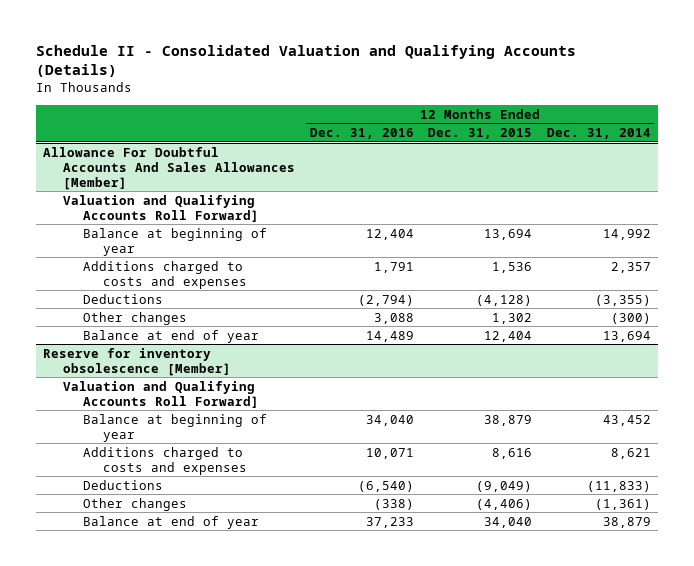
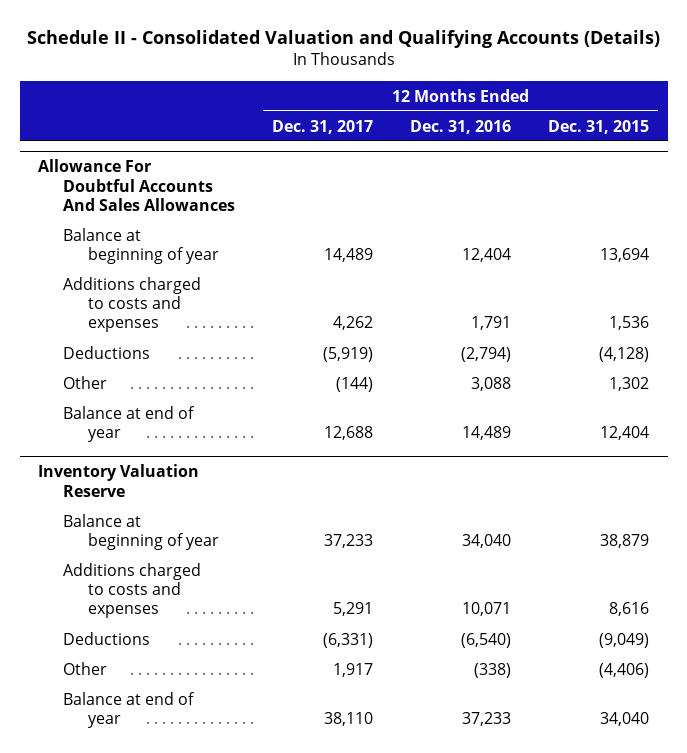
[546,128,651,140] Dec. 31, 2014 -> none
none -> [272,119,374,134] Dec. 31, 2017
[63,194,260,222] Valuation and Qualifying Accounts Roll Forward] -> none
[43,146,296,190] Allowance For Doubtful Accounts And Sales Allowances [Member] -> [38,159,236,211] Allowance For Doubtful Accounts And Sales Allowances
[83,311,188,325] Other changes -> [63,375,108,389] Other
[63,380,260,408] Valuation and Qualifying Accounts Roll Forward] -> none
[43,347,232,376] Reserve for inventory obsolescence [Member] -> [38,464,200,497] Inventory Valuation Reserve
[83,497,188,511] Other changes -> [63,661,108,675] Other

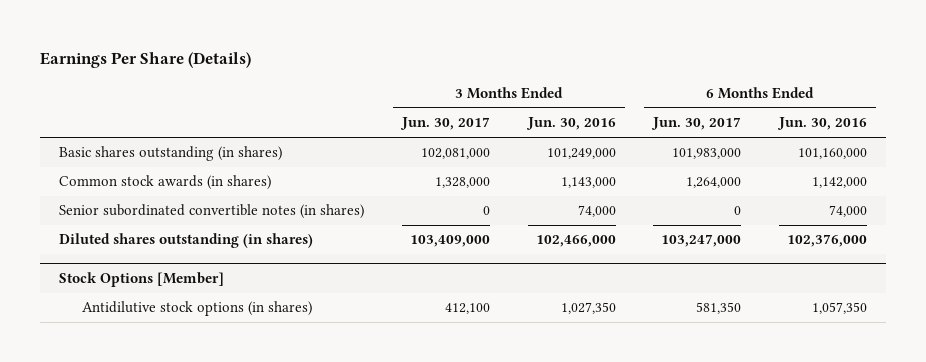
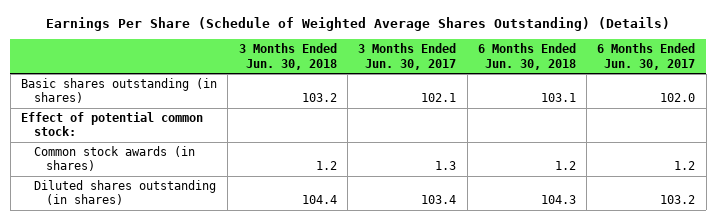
[40,51,252,68] Earnings Per Share (Details) -> [46,17,671,32] Earnings Per Share (Schedule of Weighted Average Shares Outstanding) (Details)
[525,117,616,131] Jun. 30, 2016 -> none
[776,117,867,131] Jun. 30, 2016 -> none
none -> [238,43,337,70] 3 Months Ended Jun. 30, 2018
none -> [477,43,576,70] 6 Months Ended Jun. 30, 2018
[59,204,365,220] Senior subordinated convertible notes (in shares) -> none
[59,271,225,287] Stock Options [Member] -> none
[82,301,313,317] Antidilutive stock options (in shares) -> none
[420,148,490,160] 102,081,000 -> [421,93,457,103] 102.1
[672,148,742,160] 101,983,000 -> [660,93,696,103] 102.0
none -> [21,111,204,137] Effect of potential common stock:
[434,177,490,189] 1,328,000 -> [435,161,457,171] 1.3
[686,177,742,189] 1,264,000 -> [674,161,696,171] 1.2
[409,235,490,248] 103,409,000 -> [421,195,457,205] 103.4
[661,234,742,248] 103,247,000 -> [660,195,696,205] 103.2

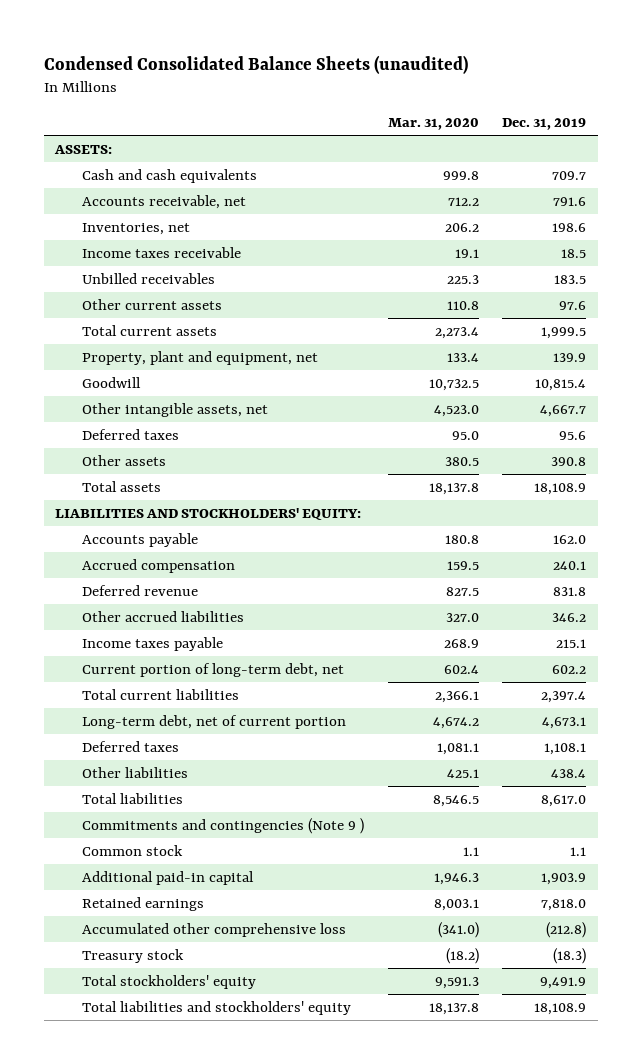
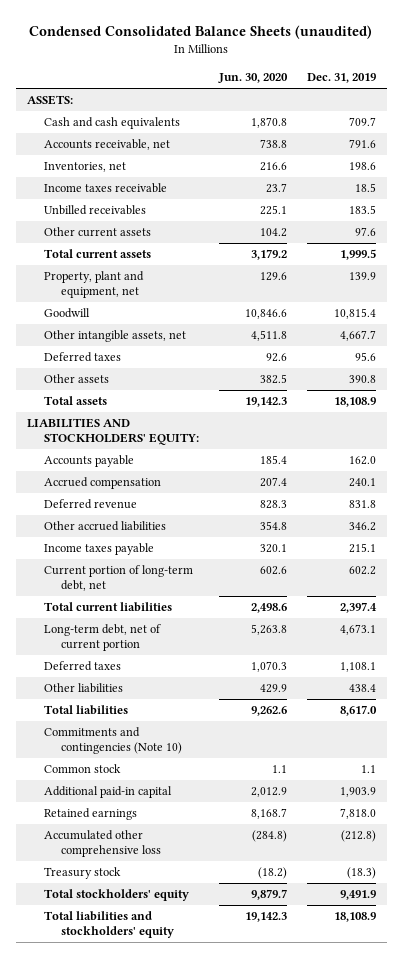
[387,117,479,130] Mar. 31, 2020 -> none
none -> [218,73,289,84] Jun. 30, 2020
[82,817,365,834] Commitments and contingencies (Note 9 ) -> [43,727,183,755] Commitments and contingencies (Note 10)

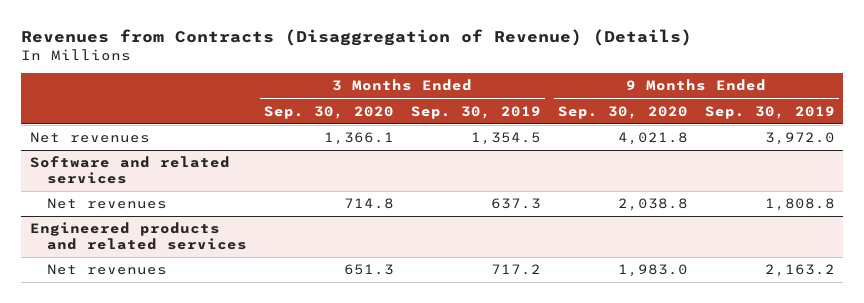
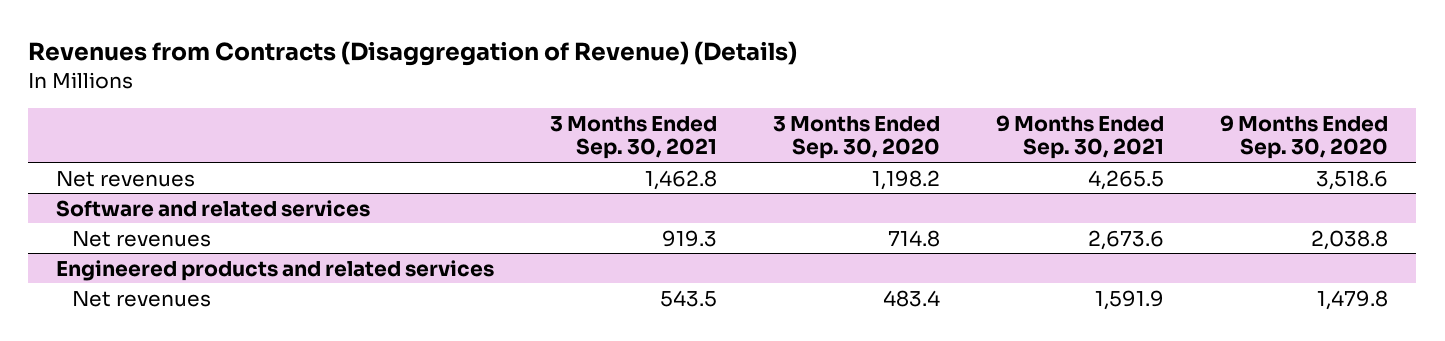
[410,105,541,119] Sep. 30, 2019 -> none
[704,105,835,119] Sep. 30, 2019 -> none
none -> [550,115,718,160] 3 Months Ended Sep. 30, 2021
none -> [996,114,1165,160] 9 Months Ended Sep. 30, 2021
[323,132,394,146] 1,366.1 -> [872,169,941,190] 1,198.2
[617,132,688,146] 4,021.8 -> [1316,169,1389,190] 3,518.6
[343,264,394,276] 651.3 -> [883,289,941,307] 483.4
[617,264,688,278] 1,983.0 -> [1317,289,1389,310] 1,479.8

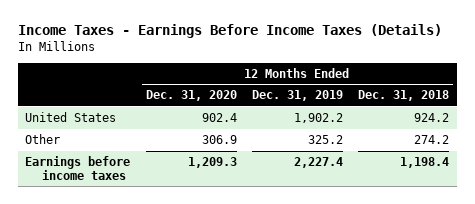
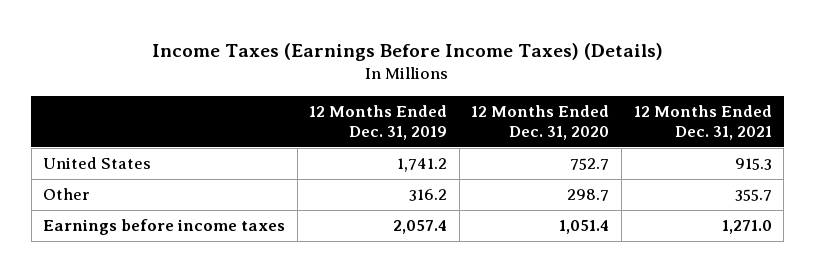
[17,24,442,39] Income Taxes - Earnings Before Income Taxes (Details) -> [152,42,664,61] Income Taxes (Earnings Before Income Taxes) (Details)
[358,90,450,102] Dec. 31, 2018 -> none
none -> [633,104,772,140] 12 Months Ended Dec. 31, 2021
[201,113,237,123] 902.4 -> [570,158,610,171] 752.7
[293,113,343,124] 1,902.2 -> [397,158,448,173] 1,741.2
[201,135,237,145] 306.9 -> [567,189,610,202] 298.7
[307,135,343,145] 325.2 -> [409,189,448,202] 316.2
[187,157,237,169] 1,209.3 -> [559,220,610,235] 1,051.4
[293,157,343,169] 2,227.4 -> [393,220,448,235] 2,057.4

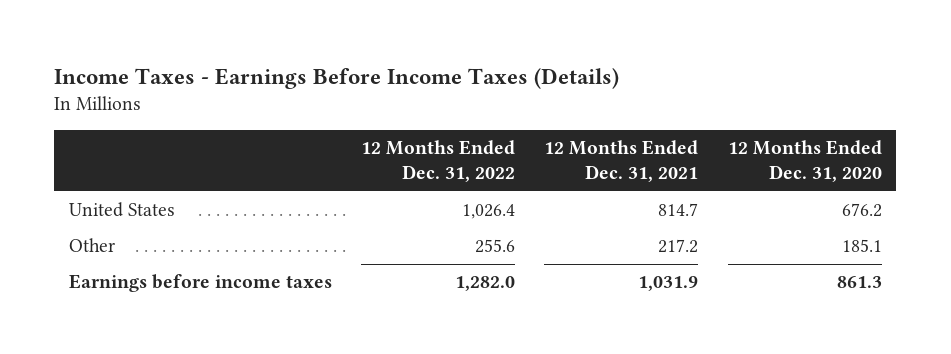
[152,42,664,61] Income Taxes (Earnings Before Income Taxes) (Details) -> [54,68,620,90] Income Taxes - Earnings Before Income Taxes (Details)
[309,104,448,140] 12 Months Ended Dec. 31, 2019 -> none
none -> [361,140,516,182] 12 Months Ended Dec. 31, 2022
[570,158,610,171] 752.7 -> [841,203,882,218] 676.2
[734,158,772,171] 915.3 -> [658,203,699,217] 814.7
[567,189,610,202] 298.7 -> [841,239,882,253] 185.1
[734,189,772,202] 355.7 -> [658,239,699,254] 217.2
[559,220,610,235] 1,051.4 -> [836,276,882,289] 861.3
[721,220,772,235] 1,271.0 -> [638,276,699,292] 1,031.9

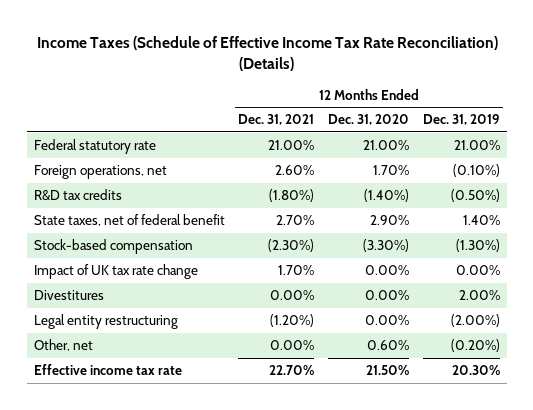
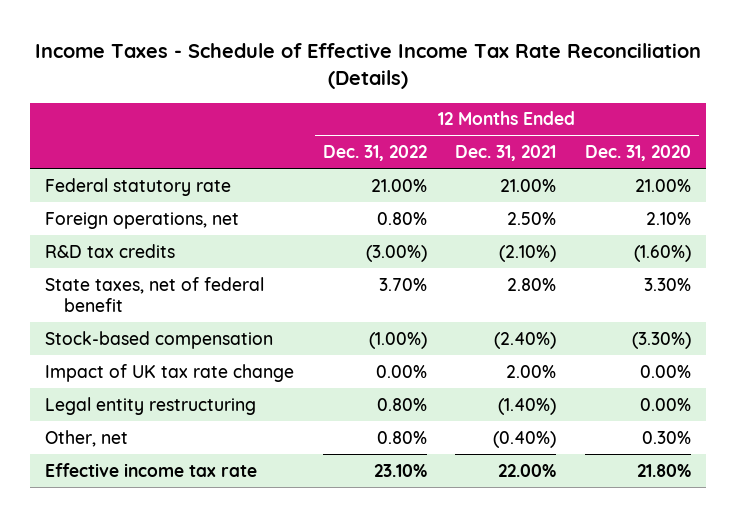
[36,35,498,72] Income Taxes (Schedule of Effective Income Tax Rate Reconciliation) (Details) -> [35,42,702,89] Income Taxes - Schedule of Effective Income Tax Rate Reconciliation (Details)
[422,114,500,126] Dec. 31, 2019 -> none
none -> [322,144,427,161] Dec. 31, 2022
[33,290,104,301] Divestitures -> none
[275,165,315,176] 2.60% -> [507,211,557,225] 2.50%
[373,165,410,176] 1.70% -> [646,211,692,225] 2.10%
[269,189,315,203] (1.80%) -> [499,244,557,262] (2.10%)
[364,189,410,203] (1.40%) -> [634,244,692,262] (1.60%)
[276,215,315,226] 2.70% -> [507,277,557,291] 2.80%
[370,215,410,226] 2.90% -> [644,277,692,291] 3.30%
[268,239,315,253] (2.30%) -> [494,331,557,349] (2.40%)
[278,265,315,276] 1.70% -> [506,364,557,378] 2.00%
[270,314,315,328] (1.20%) -> [498,397,557,415] (1.40%)
[270,340,315,351] 0.00% -> [493,430,557,448] (0.40%)
[367,340,410,351] 0.60% -> [642,430,692,444] 0.30%
[269,365,315,376] 22.70% -> [498,463,557,477] 22.00%
[366,365,410,376] 21.50% -> [637,463,692,477] 21.80%

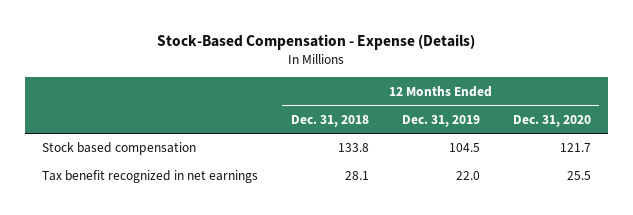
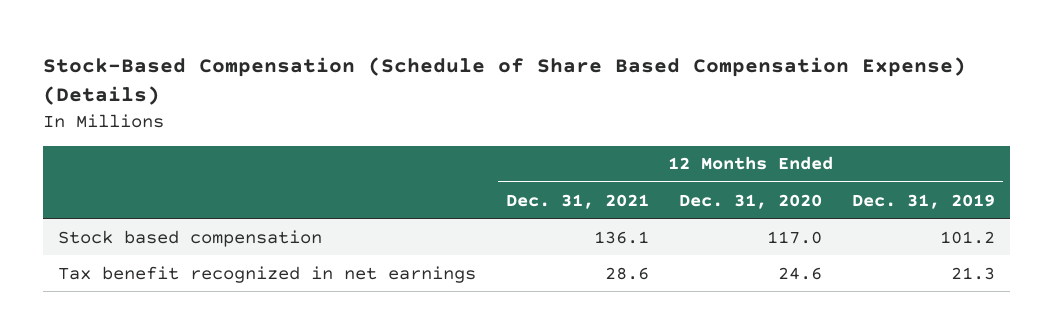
[157,33,476,50] Stock-Based Compensation - Expense (Details) -> [42,57,966,106] Stock-Based Compensation (Schedule of Share Based Compensation Expense) (Details)
[290,114,369,127] Dec. 31, 2018 -> none
none -> [506,193,650,209] Dec. 31, 2021
[448,143,480,153] 104.5 -> [940,230,996,244] 101.2
[560,143,592,153] 121.7 -> [767,230,823,244] 117.0
[455,171,480,181] 22.0 -> [951,266,996,280] 21.3
[567,171,592,181] 25.5 -> [778,266,823,280] 24.6

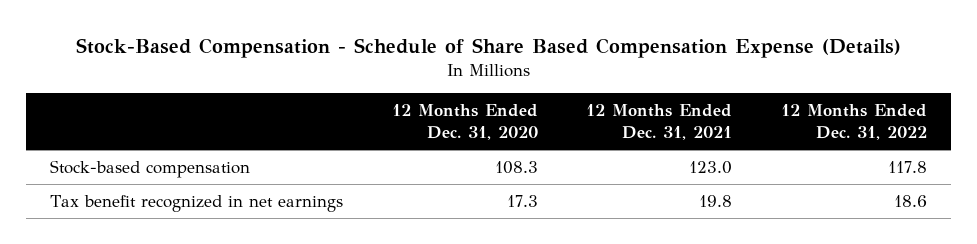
[42,57,966,106] Stock-Based Compensation (Schedule of Share Based Compensation Expense) (Details) -> [75,37,901,58] Stock-Based Compensation - Schedule of Share Based Compensation Expense (Details)
[852,193,996,209] Dec. 31, 2019 -> none
none -> [781,103,928,140] 12 Months Ended Dec. 31, 2022
[57,229,322,247] Stock based compensation -> [50,160,251,179] Stock-based compensation
[594,230,650,244] 136.1 -> [689,161,733,175] 123.0
[767,230,823,244] 117.0 -> [494,161,538,175] 108.3
[605,266,650,280] 28.6 -> [699,195,733,208] 19.8
[778,266,823,280] 24.6 -> [506,195,538,208] 17.3

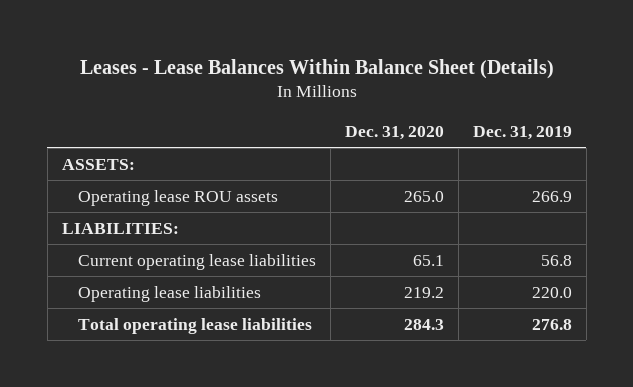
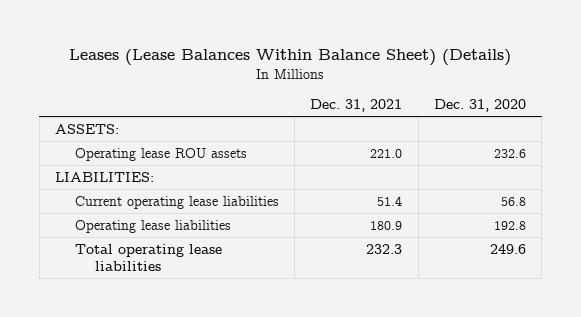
[79,59,554,80] Leases - Lease Balances Within Balance Sheet (Details) -> [69,49,512,67] Leases (Lease Balances Within Balance Sheet) (Details)
[472,125,572,140] Dec. 31, 2019 -> none
none -> [310,98,403,112] Dec. 31, 2021
[403,190,444,202] 265.0 -> [493,148,526,158] 232.6
[412,254,444,266] 65.1 -> [500,196,526,206] 56.8
[403,286,444,298] 219.2 -> [493,220,526,230] 192.8
[403,318,444,330] 284.3 -> [489,243,526,254] 249.6

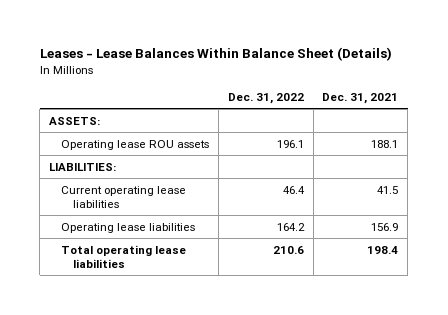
[69,49,512,67] Leases (Lease Balances Within Balance Sheet) (Details) -> [39,46,392,61] Leases - Lease Balances Within Balance Sheet (Details)
[433,98,526,112] Dec. 31, 2020 -> none
none -> [227,92,304,104] Dec. 31, 2022
[370,148,403,158] 221.0 -> [371,139,399,148] 188.1
[377,195,403,206] 51.4 -> [377,185,399,194] 41.5
[370,220,403,230] 180.9 -> [371,222,399,231] 156.9
[366,243,403,254] 232.3 -> [367,245,399,254] 198.4

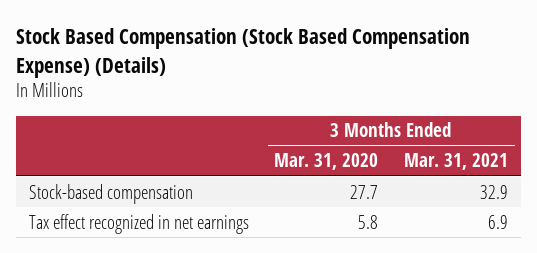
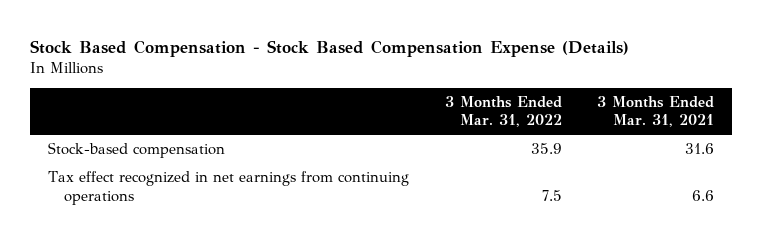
[15,28,470,78] Stock Based Compensation (Stock Based Compensation Expense) (Details) -> [29,39,629,57] Stock Based Compensation - Stock Based Compensation Expense (Details)
[274,153,379,171] Mar. 31, 2020 -> none
none -> [444,95,562,128] 3 Months Ended Mar. 31, 2022
[480,184,509,199] 32.9 -> [685,143,715,155] 31.6
[28,213,249,234] Tax effect recognized in net earnings -> [47,171,409,205] Tax effect recognized in net earnings from continuing operations
[488,214,509,229] 6.9 -> [692,189,715,201] 6.6

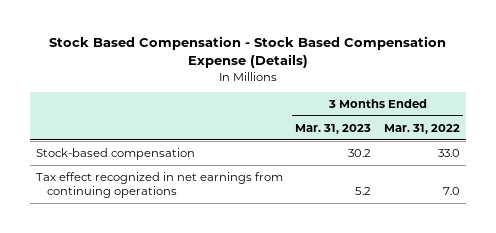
[597,95,715,128] 3 Months Ended Mar. 31, 2021 -> none
none -> [295,123,372,134] Mar. 31, 2023
[530,143,562,155] 35.9 -> [438,148,461,157] 33.0
[541,189,562,201] 7.5 -> [443,187,461,196] 7.0

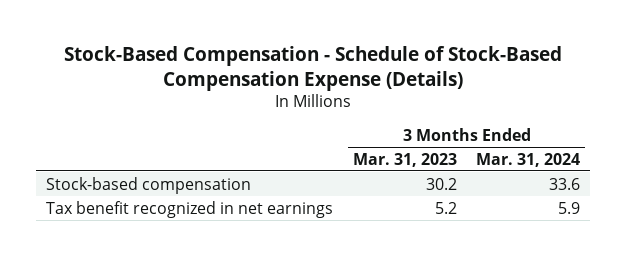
[48,36,446,69] Stock Based Compensation - Stock Based Compensation Expense (Details) -> [64,46,563,91] Stock-Based Compensation - Schedule of Stock-Based Compensation Expense (Details)
[384,123,461,134] Mar. 31, 2022 -> none
none -> [476,152,581,167] Mar. 31, 2024
[35,171,283,199] Tax effect recognized in net earnings from continuing operations -> [46,200,334,218] Tax benefit recognized in net earnings

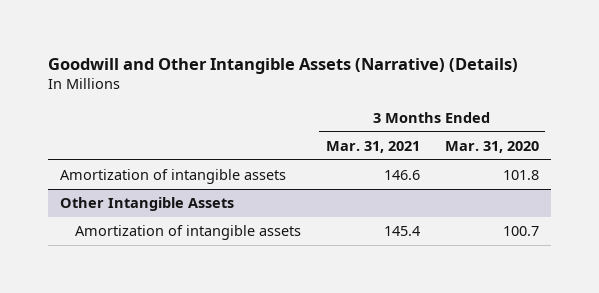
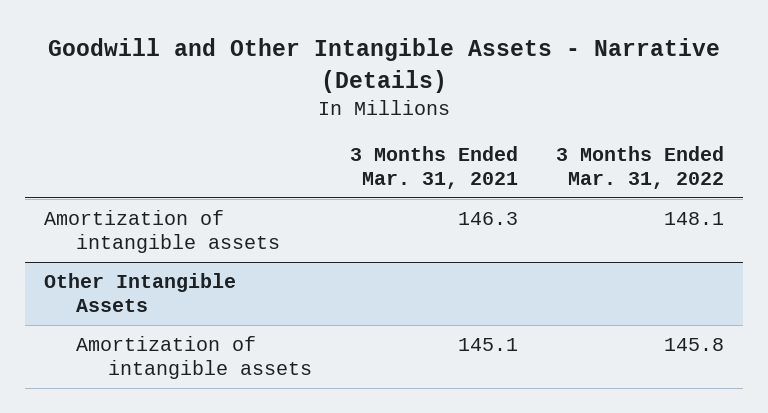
[47,57,518,74] Goodwill and Other Intangible Assets (Narrative) (Details) -> [47,38,720,93] Goodwill and Other Intangible Assets - Narrative (Details)
[444,140,539,153] Mar. 31, 2020 -> none
none -> [555,146,724,189] 3 Months Ended Mar. 31, 2022
[383,170,420,181] 146.6 -> [457,212,518,226] 146.3
[383,226,420,237] 145.4 -> [457,338,518,352] 145.1

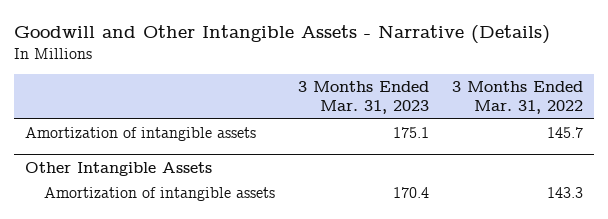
[349,146,518,189] 3 Months Ended Mar. 31, 2021 -> none
none -> [297,81,429,115] 3 Months Ended Mar. 31, 2023
[663,212,724,226] 148.1 -> [546,127,583,139] 145.7
[663,338,724,352] 145.8 -> [546,187,583,199] 143.3

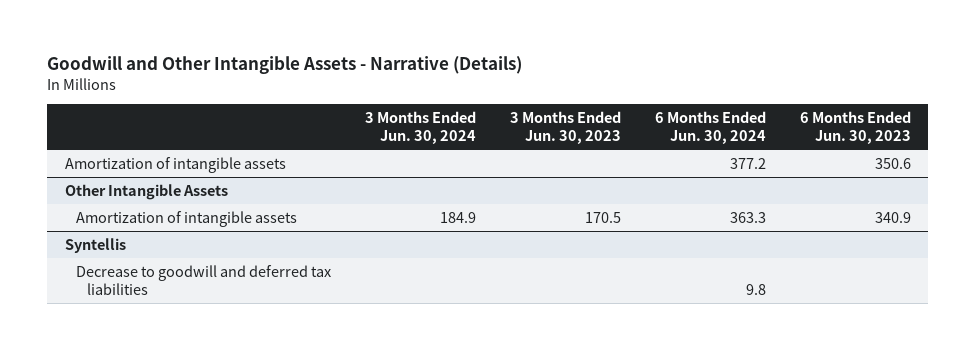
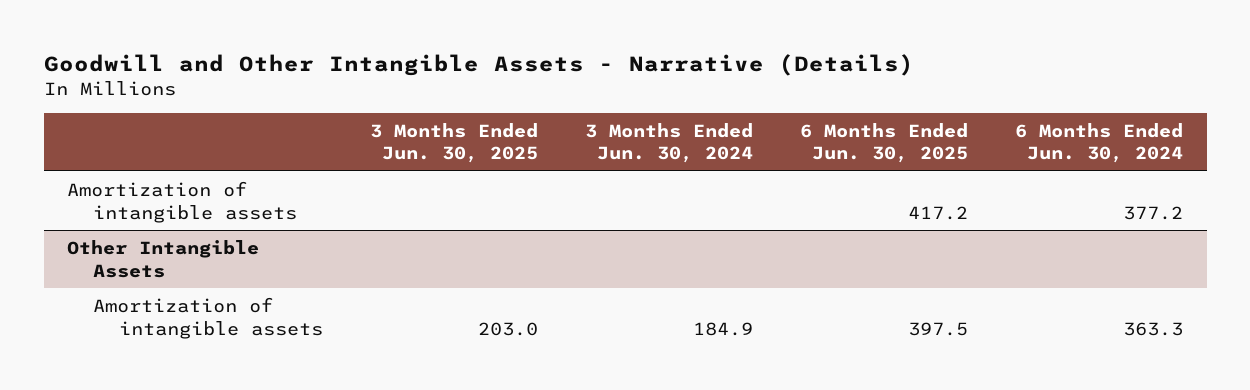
[510,111,622,145] 3 Months Ended Jun. 30, 2023 -> none
[800,111,912,145] 6 Months Ended Jun. 30, 2023 -> none
none -> [370,122,539,164] 3 Months Ended Jun. 30, 2025
none -> [800,122,969,164] 6 Months Ended Jun. 30, 2025
[64,237,126,253] Syntellis -> none
[75,264,331,295] Decrease to goodwill and deferred tax liabilities -> none

